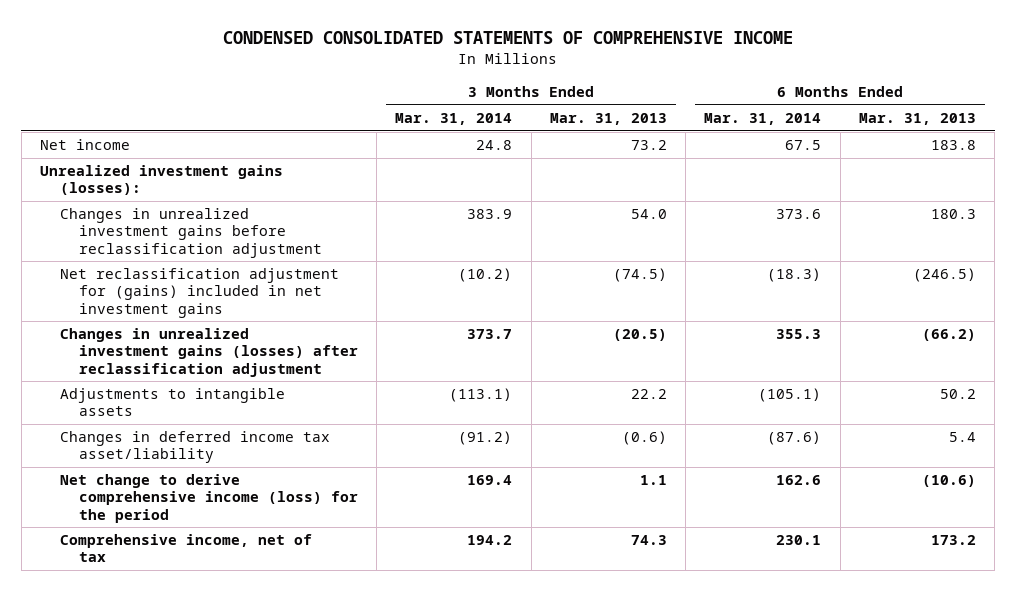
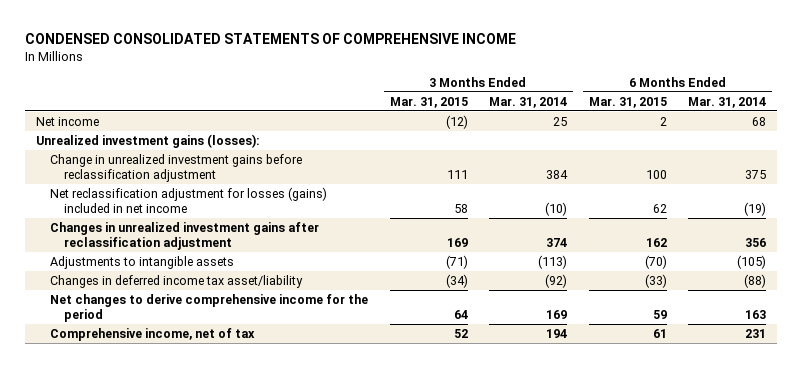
[549,113,667,126] Mar. 31, 2013 -> none
[858,113,976,126] Mar. 31, 2013 -> none
none -> [389,96,468,108] Mar. 31, 2015
none -> [588,96,667,108] Mar. 31, 2015
[476,140,513,151] 24.8 -> [553,116,568,126] 25
[785,140,822,151] 67.5 -> [752,116,767,126] 68
[59,208,322,258] Changes in unrealized investment gains before reclassification adjustment -> [49,153,302,183] Change in unrealized investment gains before reclassification adjustment
[467,209,513,220] 383.9 -> [546,170,569,180] 384
[776,209,822,220] 373.6 -> [745,170,767,180] 375
[59,268,339,318] Net reclassification adjustment for (gains) included in net investment gains -> [49,186,327,214] Net reclassification adjustment for losses (gains) included in net income
[458,268,513,283] (10.2) -> [545,202,568,217] (10)
[767,268,822,283] (18.3) -> [744,202,767,217] (19)
[59,328,358,377] Changes in unrealized investment gains (losses) after reclassification adjustment -> [49,221,319,251] Changes in unrealized investment gains after reclassification adjustment
[467,329,513,340] 373.7 -> [546,238,568,248] 374
[776,329,822,340] 355.3 -> [745,238,767,248] 356
[449,388,513,403] (113.1) -> [538,254,568,269] (113)
[758,388,822,403] (105.1) -> [737,254,767,269] (105)
[458,431,513,446] (91.2) -> [545,273,568,288] (92)
[767,431,822,446] (87.6) -> [744,273,767,288] (88)
[59,474,358,523] Net change to derive comprehensive income (loss) for the period -> [49,293,368,323] Net changes to derive comprehensive income for the period
[467,475,513,486] 169.4 -> [546,310,568,320] 169
[776,475,822,486] 162.6 -> [745,310,767,320] 163
[467,535,513,546] 194.2 -> [546,328,568,338] 194
[776,535,822,546] 230.1 -> [745,328,767,338] 231

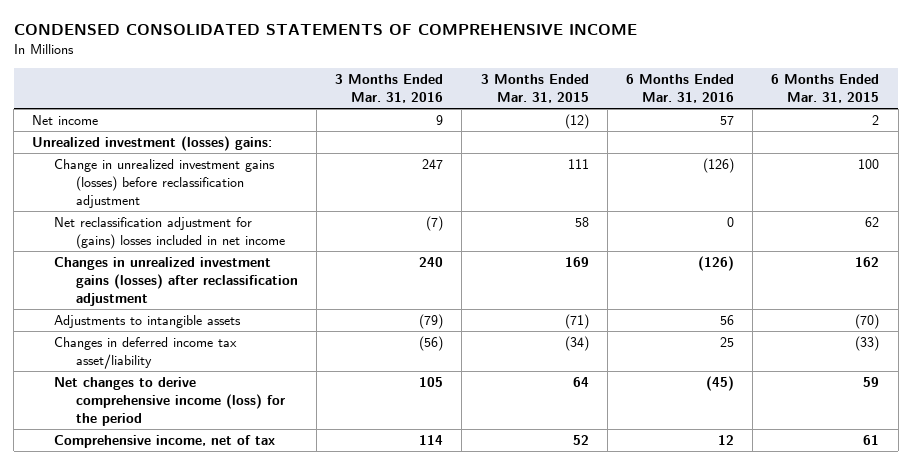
[489,96,568,108] Mar. 31, 2014 -> none
[688,96,767,108] Mar. 31, 2014 -> none
none -> [335,73,444,103] 3 Months Ended Mar. 31, 2016
none -> [625,73,734,103] 6 Months Ended Mar. 31, 2016
[35,133,260,148] Unrealized investment gains (losses): -> [32,135,273,151] Unrealized investment (losses) gains:
[49,153,302,183] Change in unrealized investment gains before reclassification adjustment -> [53,158,275,209] Change in unrealized investment gains (losses) before reclassification adjustment
[49,186,327,214] Net reclassification adjustment for losses (gains) included in net income -> [53,216,285,249] Net reclassification adjustment for (gains) losses included in net income
[49,221,319,251] Changes in unrealized investment gains after reclassification adjustment -> [53,256,298,307] Changes in unrealized investment gains (losses) after reclassification adjustment
[49,293,368,323] Net changes to derive comprehensive income for the period -> [53,376,285,427] Net changes to derive comprehensive income (loss) for the period

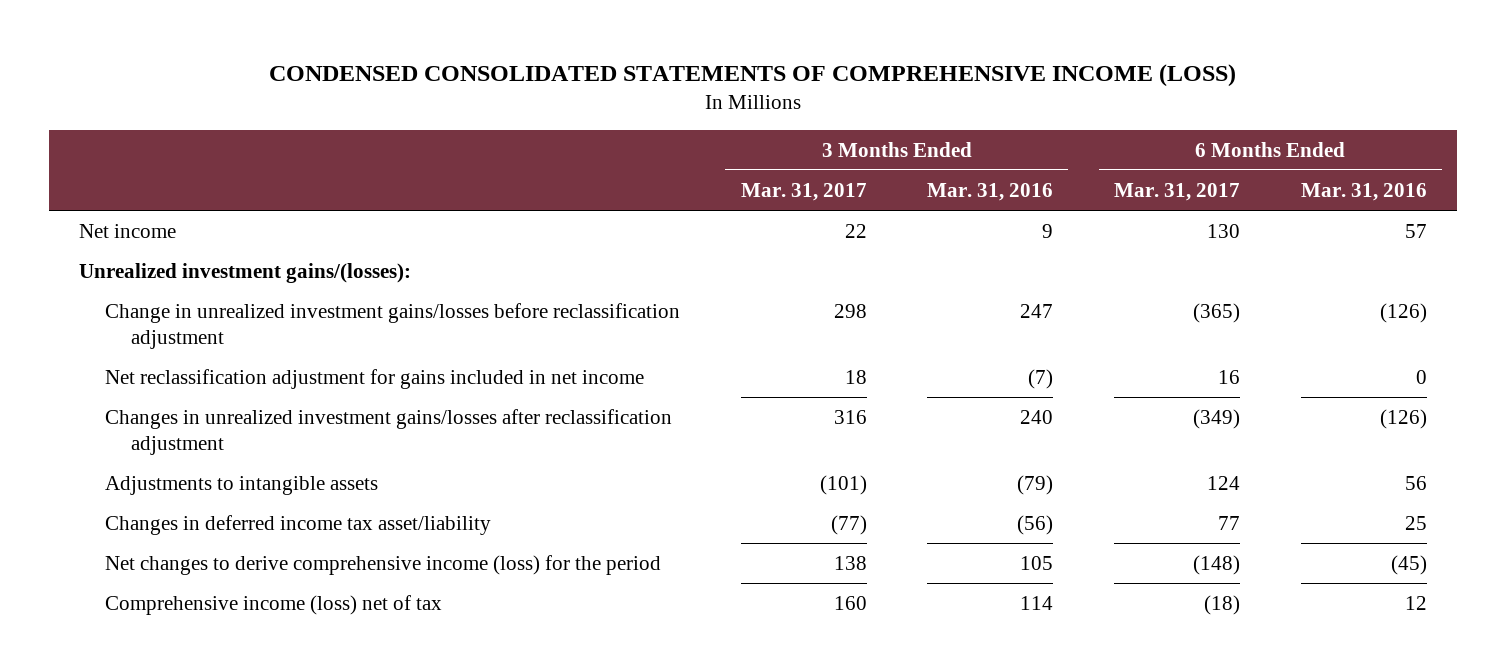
[13,24,637,36] CONDENSED CONSOLIDATED STATEMENTS OF COMPREHENSIVE INCOME -> [268,63,1236,87] CONDENSED CONSOLIDATED STATEMENTS OF COMPREHENSIVE INCOME (LOSS)
[480,73,589,103] 3 Months Ended Mar. 31, 2015 -> none
[771,73,880,103] 6 Months Ended Mar. 31, 2015 -> none
none -> [740,182,867,201] Mar. 31, 2017
none -> [1114,182,1241,201] Mar. 31, 2017
[32,135,273,151] Unrealized investment (losses) gains: -> [78,262,411,283] Unrealized investment gains/(losses):
[53,158,275,209] Change in unrealized investment gains (losses) before reclassification adjustment -> [104,302,680,350] Change in unrealized investment gains/losses before reclassification adjustment
[53,216,285,249] Net reclassification adjustment for (gains) losses included in net income -> [104,368,644,389] Net reclassification adjustment for gains included in net income
[53,256,298,307] Changes in unrealized investment gains (losses) after reclassification adjustment -> [104,408,672,456] Changes in unrealized investment gains/losses after reclassification adjustment
[53,434,275,448] Comprehensive income, net of tax -> [104,594,442,615] Comprehensive income (loss) net of tax

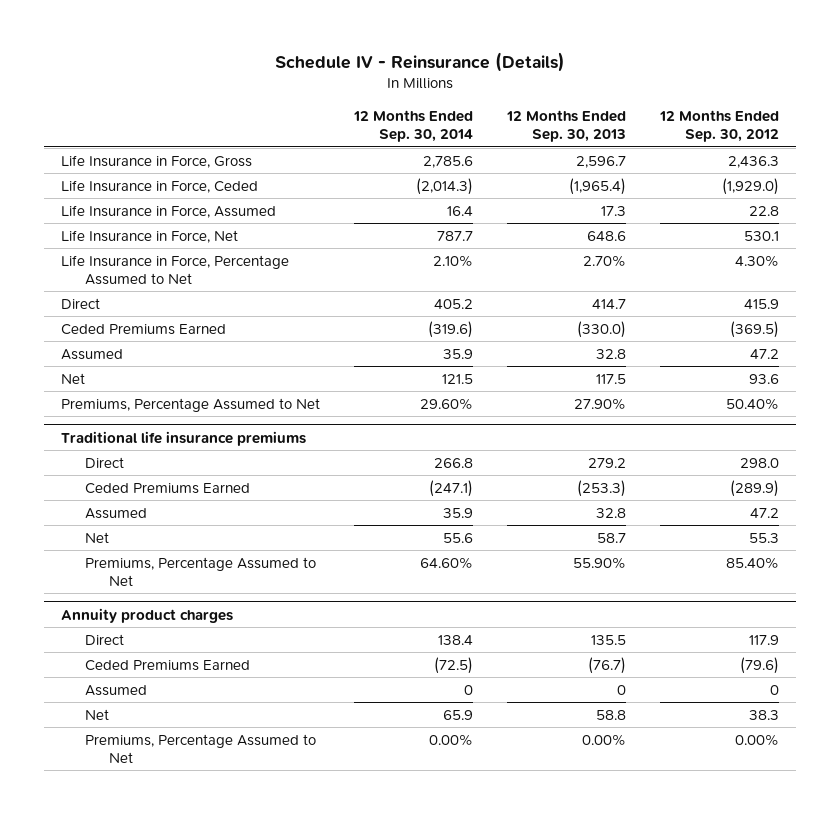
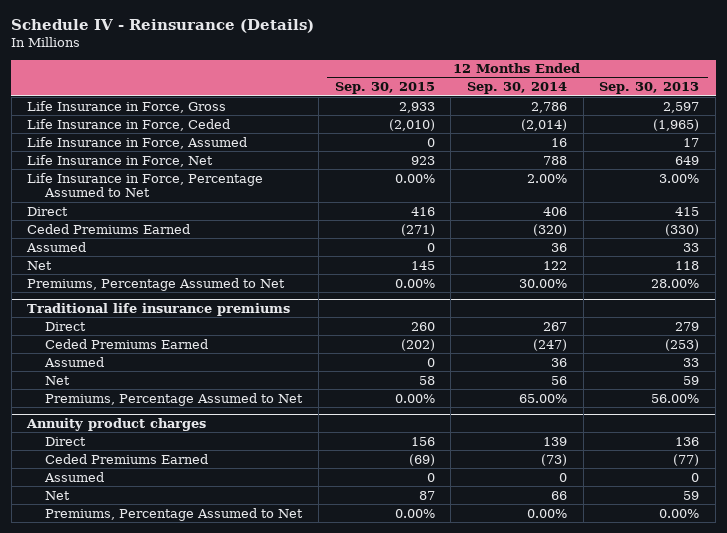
[658,110,779,143] 12 Months Ended Sep. 30, 2012 -> none
none -> [334,82,435,95] Sep. 30, 2015
[422,155,473,168] 2,785.6 -> [531,101,568,113] 2,786
[575,155,626,168] 2,596.7 -> [663,101,700,113] 2,597
[415,177,473,195] (2,014.3) -> [521,118,568,131] (2,014)
[568,177,626,195] (1,965.4) -> [653,118,700,131] (1,965)
[446,205,473,216] 16.4 -> [551,137,568,147] 16
[600,205,626,216] 17.3 -> [683,137,700,147] 17
[436,230,473,241] 787.7 -> [543,155,568,165] 788
[586,230,626,241] 648.6 -> [675,155,700,165] 649
[432,254,473,267] 2.10% -> [527,173,568,183] 2.00%
[582,254,626,267] 2.70% -> [659,173,700,183] 3.00%
[433,298,473,309] 405.2 -> [543,206,568,216] 406
[591,298,626,309] 414.7 -> [675,206,700,216] 415
[427,320,473,338] (319.6) -> [533,223,568,236] (320)
[576,320,626,338] (330.0) -> [665,223,700,236] (330)
[442,348,473,359] 35.9 -> [551,242,568,252] 36
[595,348,626,359] 32.8 -> [683,242,700,252] 33
[441,373,473,384] 121.5 -> [543,260,568,270] 122
[595,373,626,384] 117.5 -> [675,260,700,270] 118
[419,397,473,410] 29.60% -> [519,278,568,288] 30.00%
[573,397,626,410] 27.90% -> [651,278,700,288] 28.00%
[433,457,473,468] 266.8 -> [543,321,568,331] 267
[587,457,626,468] 279.2 -> [675,321,700,331] 279
[428,479,473,497] (247.1) -> [533,338,568,351] (247)
[576,479,626,497] (253.3) -> [665,338,700,351] (253)
[442,507,473,518] 35.9 -> [551,357,568,367] 36
[595,507,626,518] 32.8 -> [683,357,700,367] 33
[442,532,473,543] 55.6 -> [551,375,568,385] 56
[596,532,626,543] 58.7 -> [683,375,700,385] 59
[419,556,473,569] 64.60% -> [519,393,568,403] 65.00%
[572,556,626,569] 55.90% -> [651,393,700,403] 56.00%
[437,634,473,645] 138.4 -> [543,436,568,446] 139
[590,634,626,645] 135.5 -> [675,436,700,446] 136
[433,656,473,674] (72.5) -> [541,453,568,466] (73)
[587,656,626,674] (76.7) -> [673,453,700,466] (77)
[442,709,473,720] 65.9 -> [551,490,568,500] 66
[595,709,626,720] 58.8 -> [683,490,700,500] 59

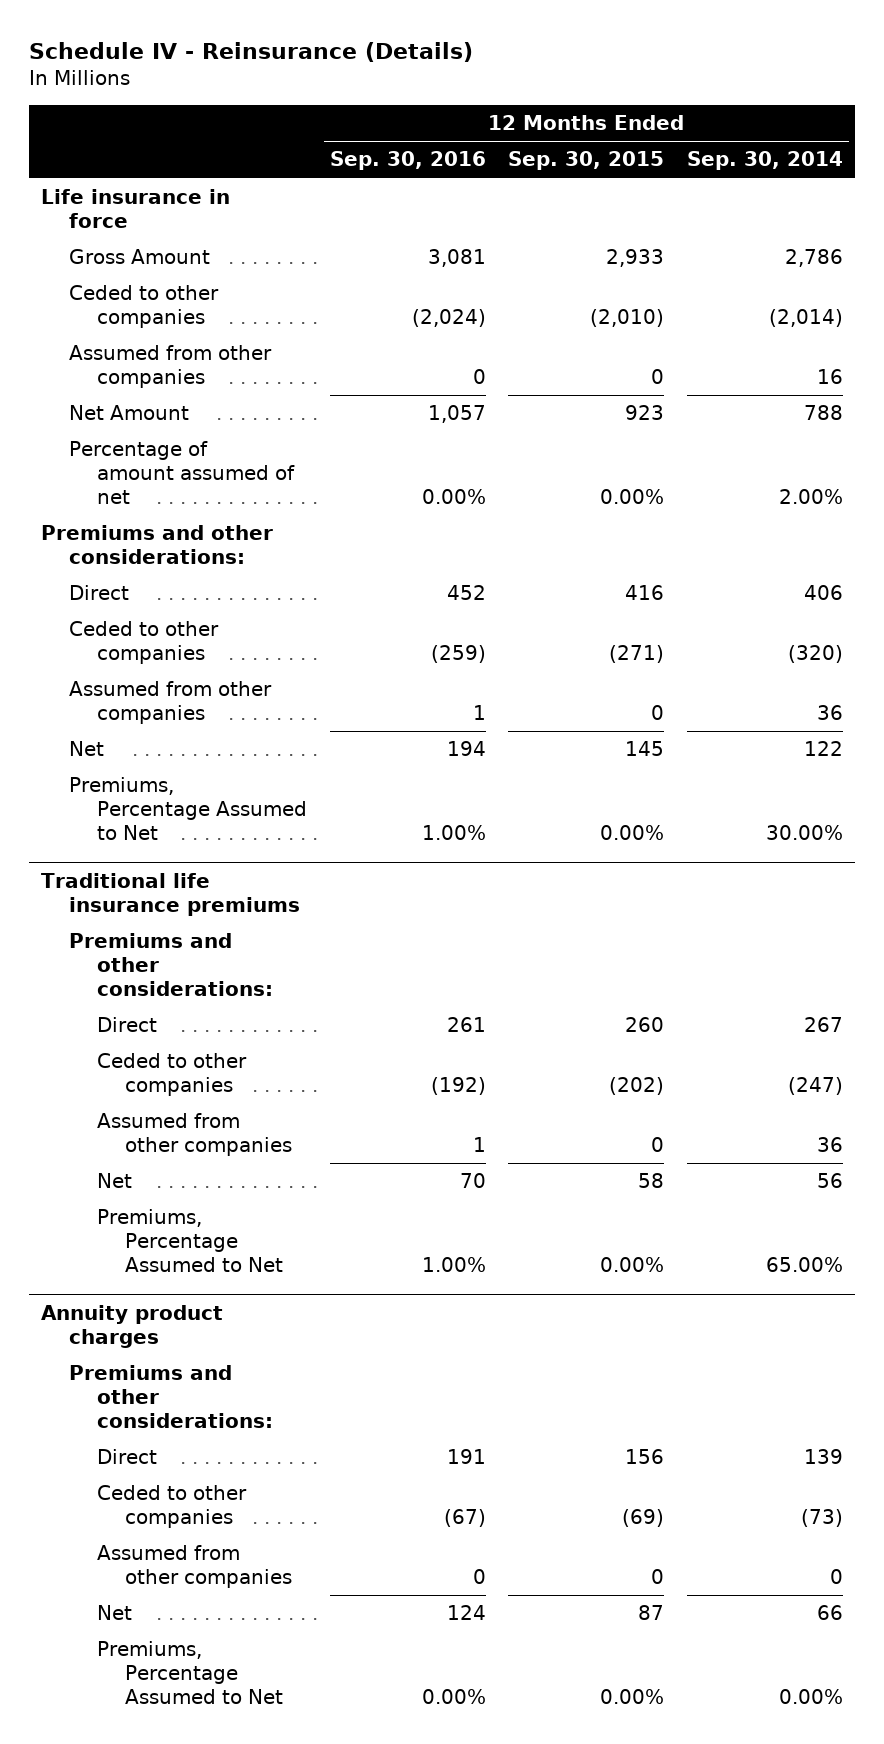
[599,82,700,95] Sep. 30, 2013 -> none
none -> [329,151,486,171] Sep. 30, 2016
none -> [40,189,230,229] Life insurance in force
[27,100,227,113] Life Insurance in Force, Gross -> [68,249,210,265] Gross Amount
[27,118,231,131] Life Insurance in Force, Ceded -> [68,285,219,329] Ceded to other companies
[27,136,248,149] Life Insurance in Force, Assumed -> [68,345,272,389] Assumed from other companies
[27,154,214,167] Life Insurance in Force, Net -> [68,405,189,421] Net Amount
[27,172,264,198] Life Insurance in Force, Percentage Assumed to Net -> [68,441,295,504] Percentage of amount assumed of net
none -> [40,525,273,565] Premiums and other considerations:
[27,223,191,234] Ceded Premiums Earned -> [68,621,219,665] Ceded to other companies
[26,241,87,252] Assumed -> [68,681,272,725] Assumed from other companies
none -> [68,933,273,996] Premiums and other considerations:
[45,338,209,349] Ceded Premiums Earned -> [96,1053,247,1097] Ceded to other companies
[44,356,105,367] Assumed -> [96,1113,292,1157] Assumed from other companies
none -> [68,1365,273,1428] Premiums and other considerations:
[45,453,209,464] Ceded Premiums Earned -> [96,1485,247,1529] Ceded to other companies
[44,471,105,482] Assumed -> [96,1545,292,1589] Assumed from other companies

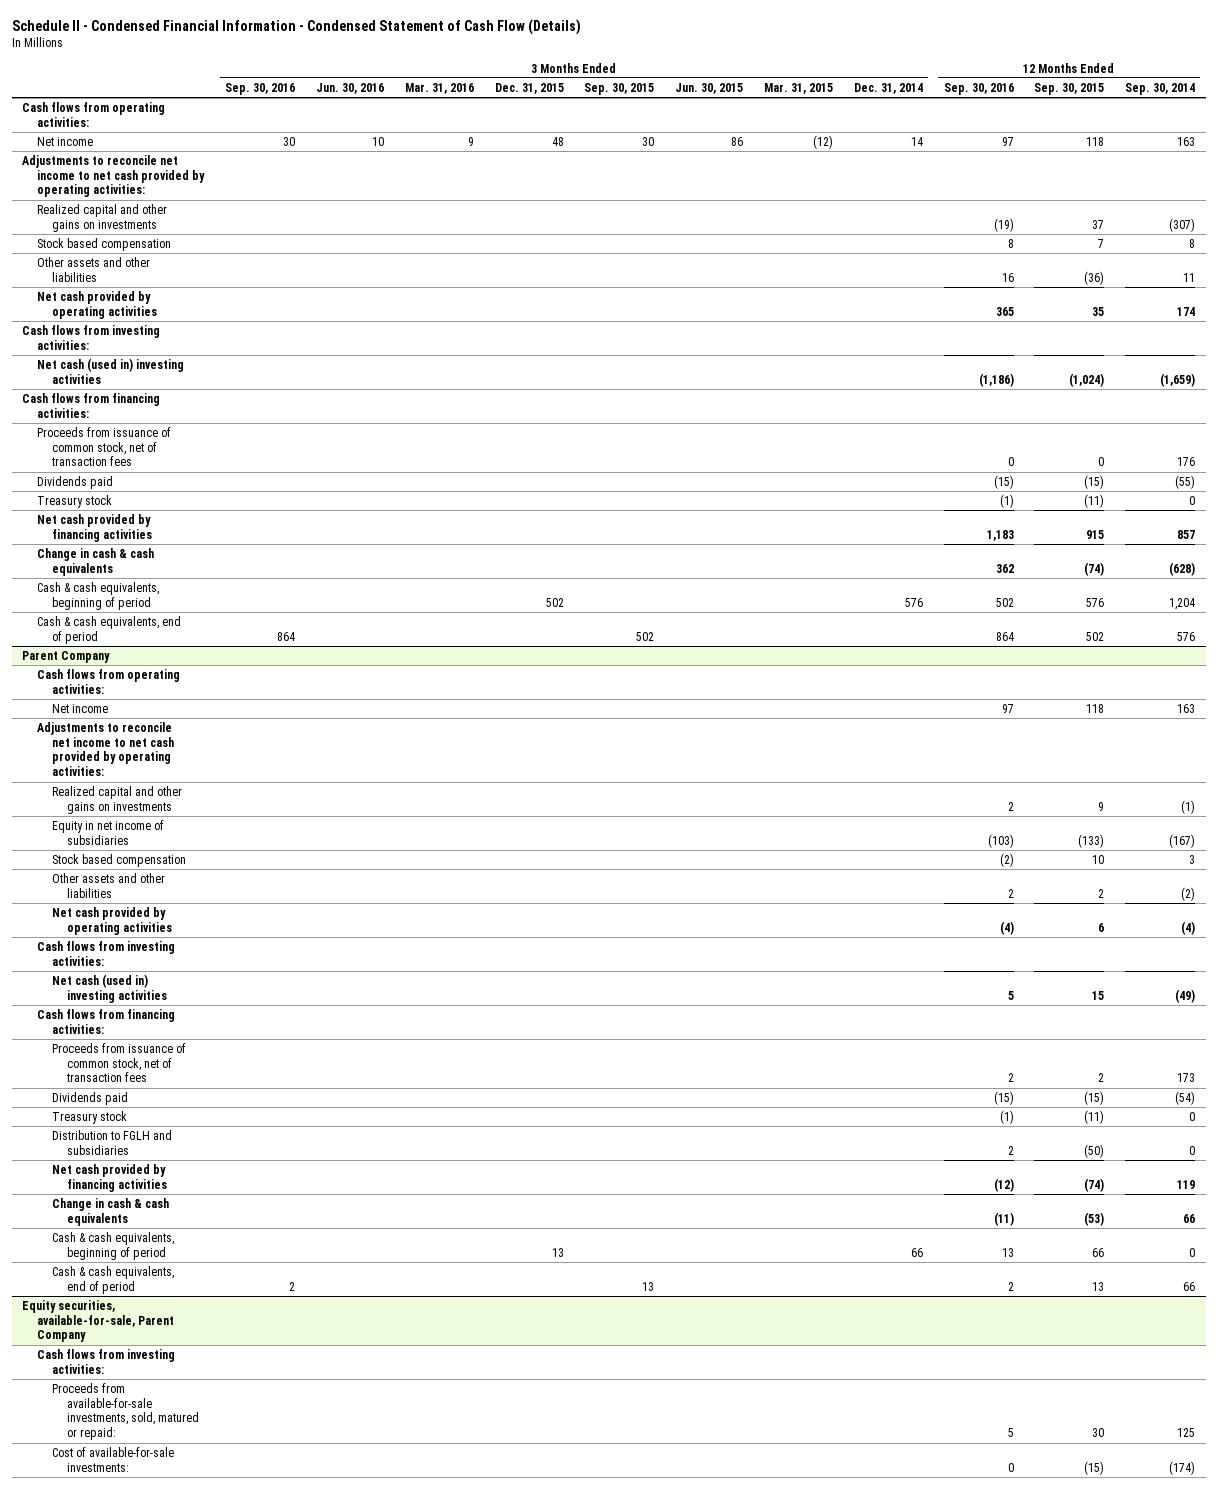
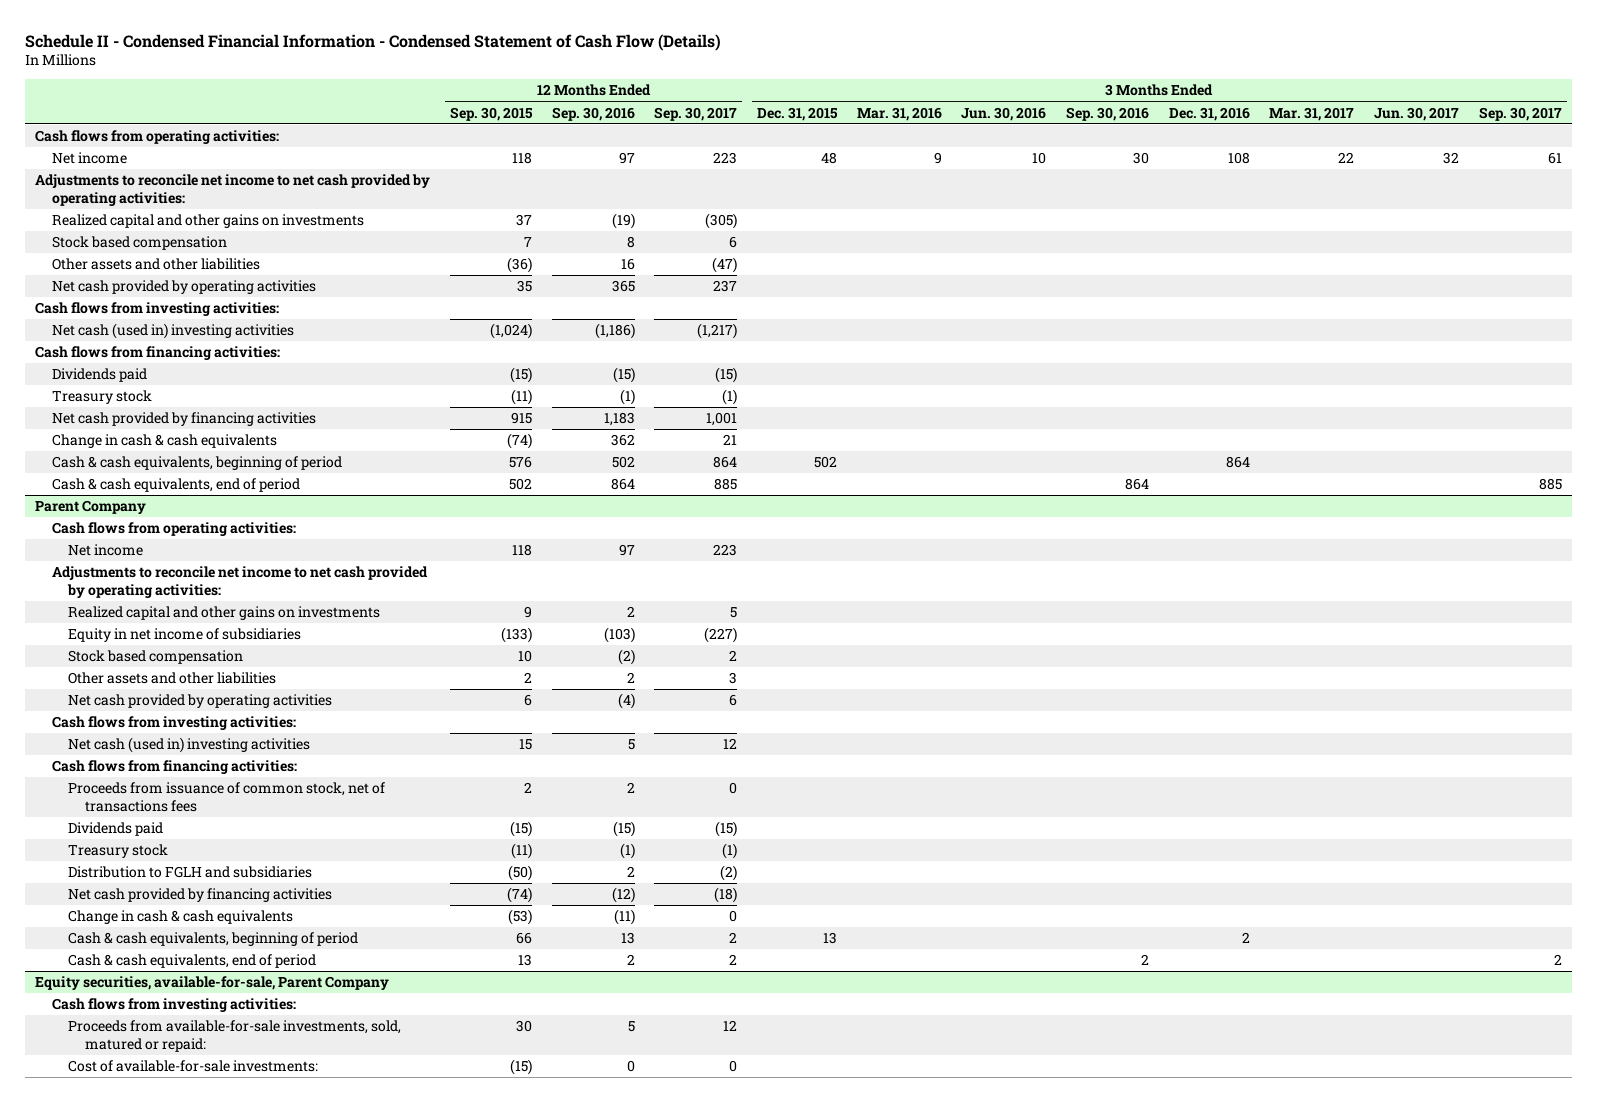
[584,82,655,95] Sep. 30, 2015 -> none
[675,82,744,94] Jun. 30, 2015 -> none
[764,82,834,94] Mar. 31, 2015 -> none
[853,82,923,94] Dec. 31, 2014 -> none
[1125,82,1196,95] Sep. 30, 2014 -> none
none -> [654,106,738,121] Sep. 30, 2017
none -> [1168,106,1250,121] Dec. 31, 2016
none -> [1269,106,1355,121] Mar. 31, 2017
none -> [1374,106,1460,121] Jun. 30, 2017
none -> [1478,106,1562,121] Sep. 30, 2017
[37,426,172,467] Proceeds from issuance of common stock, net of transaction fees -> none
[52,1042,187,1083] Proceeds from issuance of common stock, net of transaction fees -> [68,782,386,812] Proceeds from issuance of common stock, net of transactions fees

